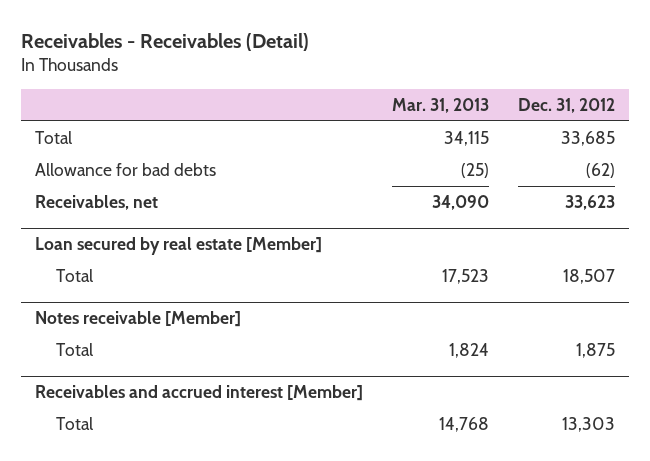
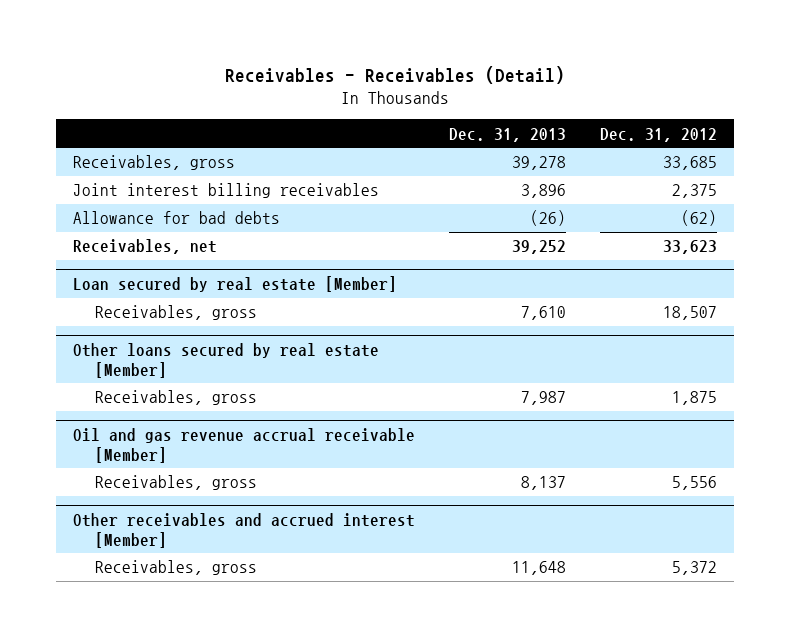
[391,97,489,113] Mar. 31, 2013 -> none
none -> [449,127,567,142] Dec. 31, 2013
[34,131,72,145] Total -> [73,155,236,171] Receivables, gross
none -> [73,183,380,199] Joint interest billing receivables
[34,311,241,328] Notes receivable [Member] -> none
[56,417,94,431] Total -> none
[56,269,94,283] Total -> [95,305,258,321] Receivables, gross
none -> [73,342,380,378] Other loans secured by real estate [Member]
[56,343,94,357] Total -> [95,390,258,406] Receivables, gross
none -> [73,427,416,463] Oil and gas revenue accrual receivable [Member]
none -> [95,475,258,491] Receivables, gross
[34,385,363,402] Receivables and accrued interest [Member] -> [73,512,416,548] Other receivables and accrued interest [Member]
none -> [95,560,258,576] Receivables, gross

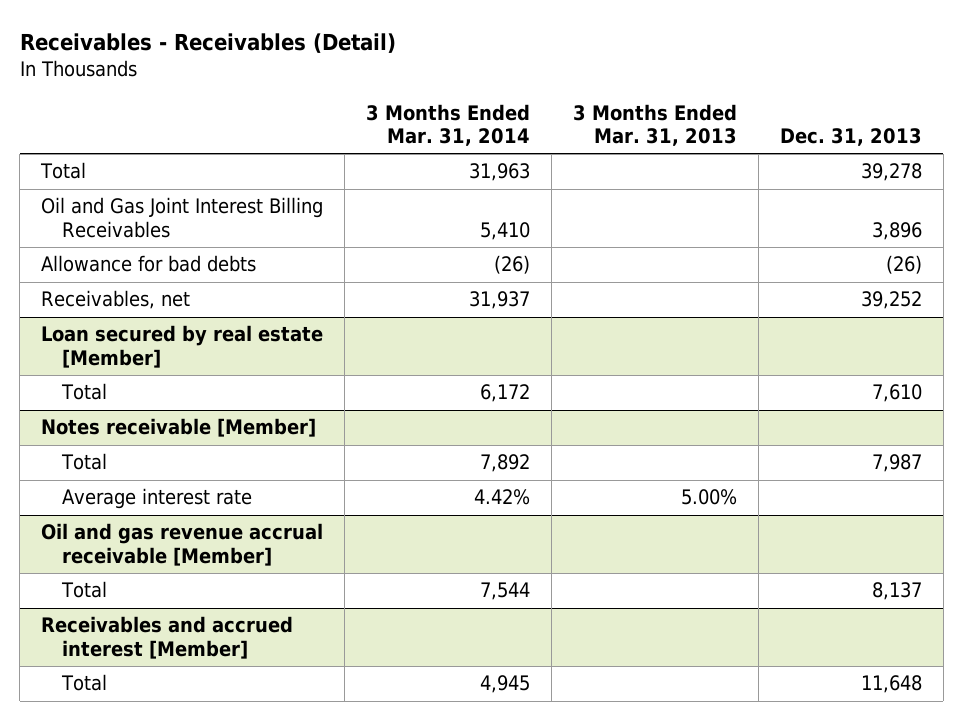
[600,127,718,142] Dec. 31, 2012 -> none
none -> [366,103,531,146] 3 Months Ended Mar. 31, 2014
none -> [572,103,737,146] 3 Months Ended Mar. 31, 2013
[73,155,236,171] Receivables, gross -> [40,162,87,180] Total
[73,183,380,199] Joint interest billing receivables -> [41,197,324,238] Oil and Gas Joint Interest Billing Receivables
[73,342,380,378] Other loans secured by real estate [Member] -> none
[95,305,258,321] Receivables, gross -> [60,383,107,401] Total
none -> [41,418,317,438] Notes receivable [Member]
[95,390,258,406] Receivables, gross -> [60,453,107,471] Total
none -> [61,488,252,510] Average interest rate
[95,475,258,491] Receivables, gross -> [60,581,107,599] Total
[73,512,416,548] Other receivables and accrued interest [Member] -> [41,616,294,659] Receivables and accrued interest [Member]
[95,560,258,576] Receivables, gross -> [60,674,107,692] Total

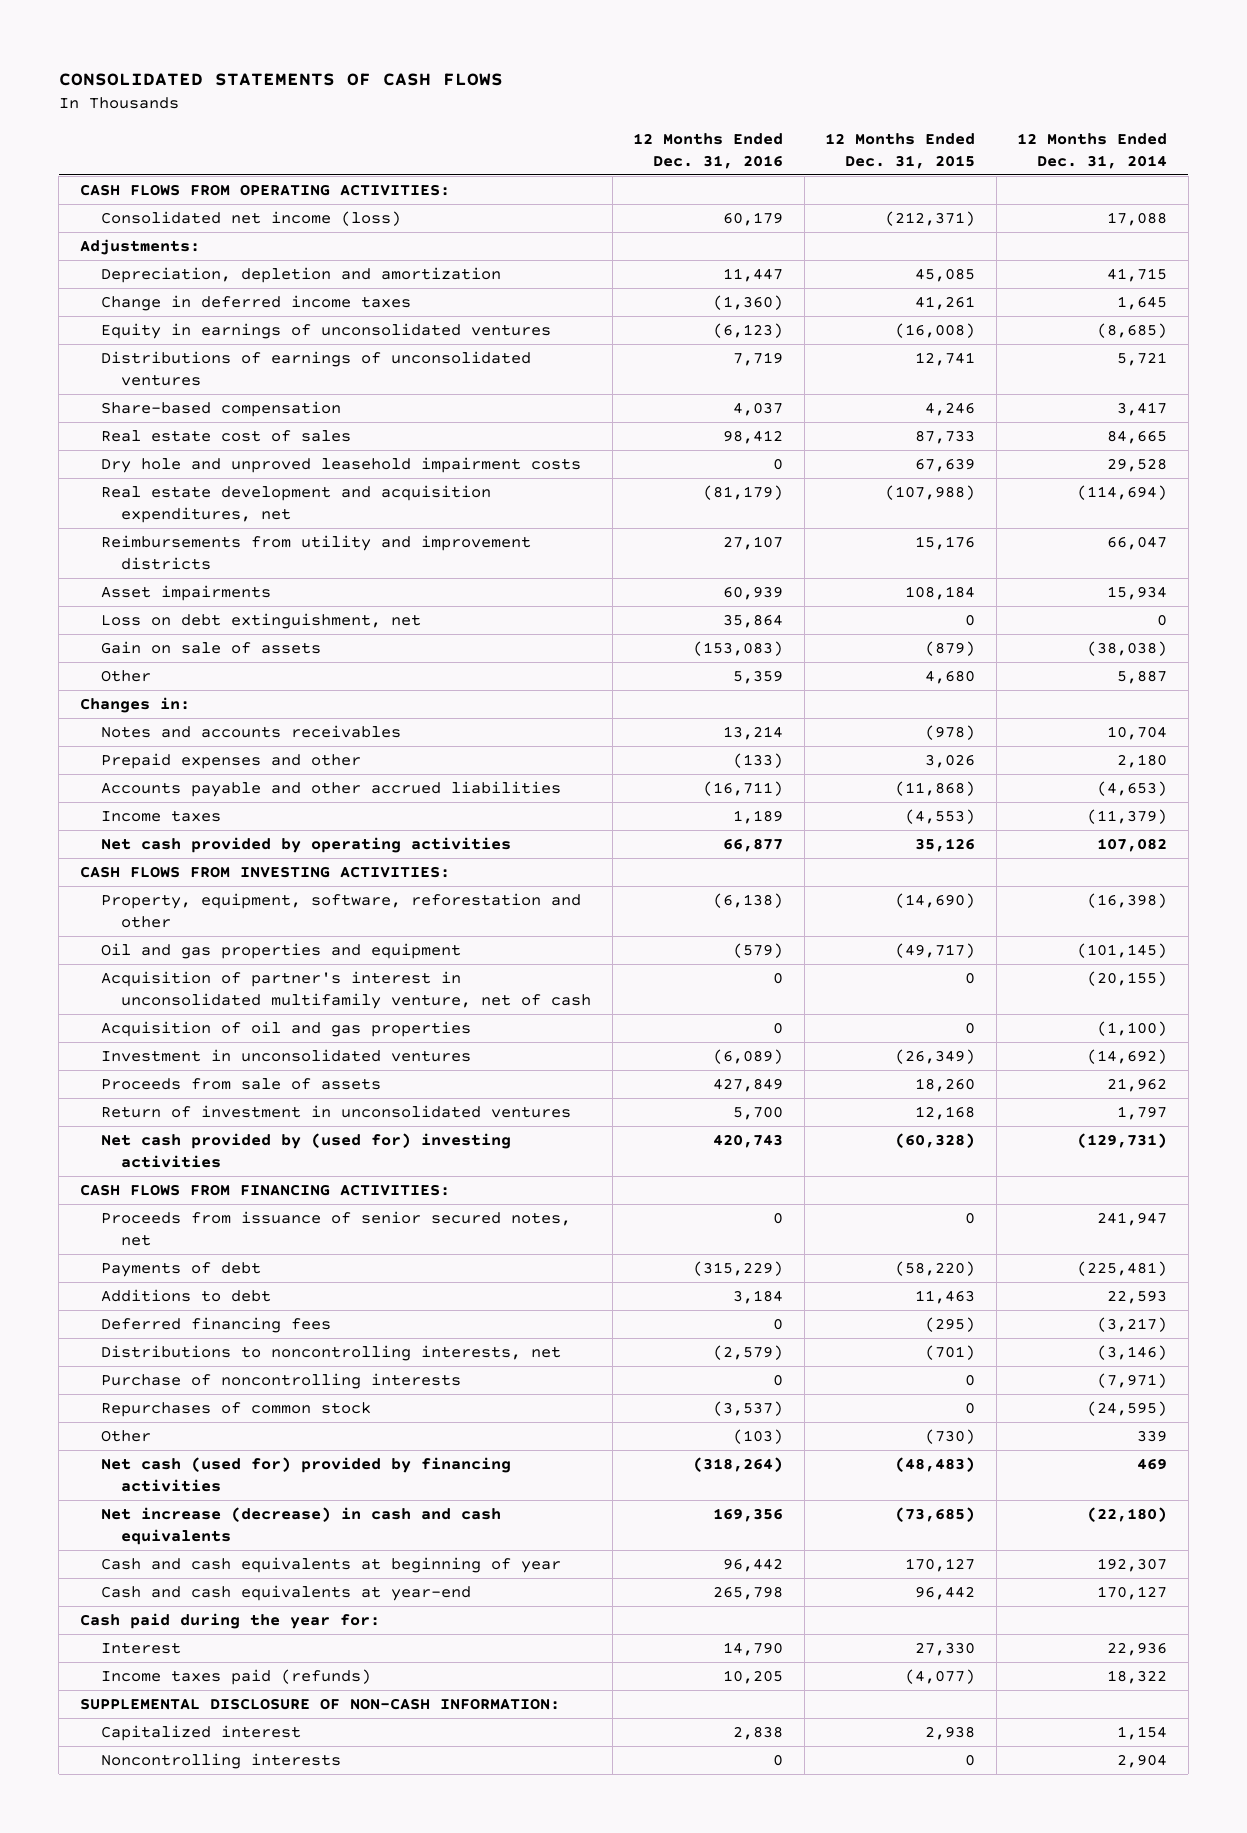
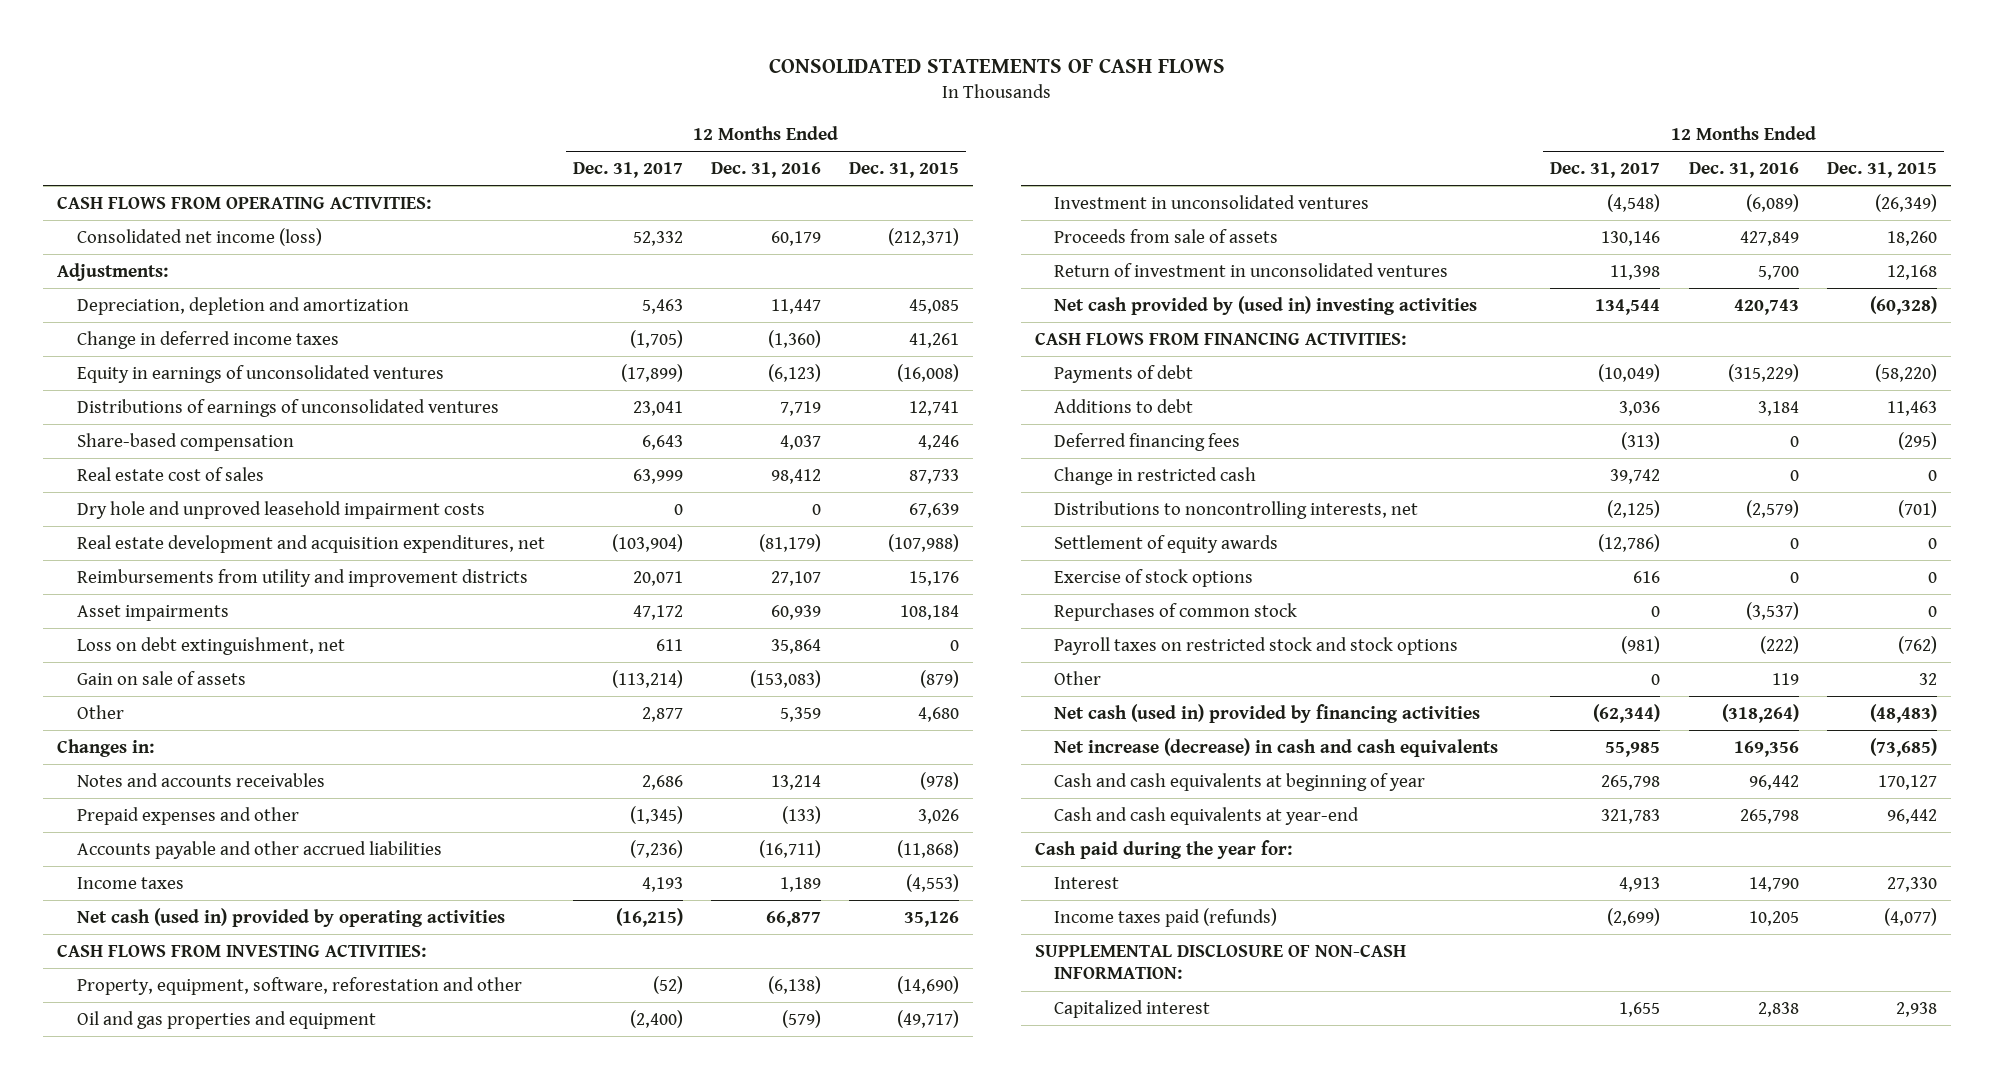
[1017,132,1168,169] 12 Months Ended Dec. 31, 2014 -> none
none -> [573,162,684,179] Dec. 31, 2017
[100,837,511,854] Net cash provided by operating activities -> [76,907,505,927] Net cash (used in) provided by operating activities
[100,971,592,1009] Acquisition of partner's interest in unconsolidated multifamily venture, net of cash -> none
[100,1021,471,1038] Acquisition of oil and gas properties -> none
[100,1133,511,1168] Net cash provided by (used for) investing activities -> [1054,295,1478,315] Net cash provided by (used in) investing activities
[100,1211,571,1246] Proceeds from issuance of senior secured notes, net -> none
none -> [1054,466,1257,485] Change in restricted cash
[100,1373,461,1390] Purchase of noncontrolling interests -> none
none -> [1054,534,1279,553] Settlement of equity awards
none -> [1054,568,1254,587] Exercise of stock options
none -> [1054,636,1459,655] Payroll taxes on restricted stock and stock options
[733,1429,784,1445] (103) -> [1771,672,1799,685] 119
[925,1429,976,1445] (730) -> [1918,672,1937,685] 32
[100,1457,511,1492] Net cash (used for) provided by financing activities -> [1054,703,1481,723] Net cash (used in) provided by financing activities
[100,1753,341,1770] Noncontrolling interests -> none

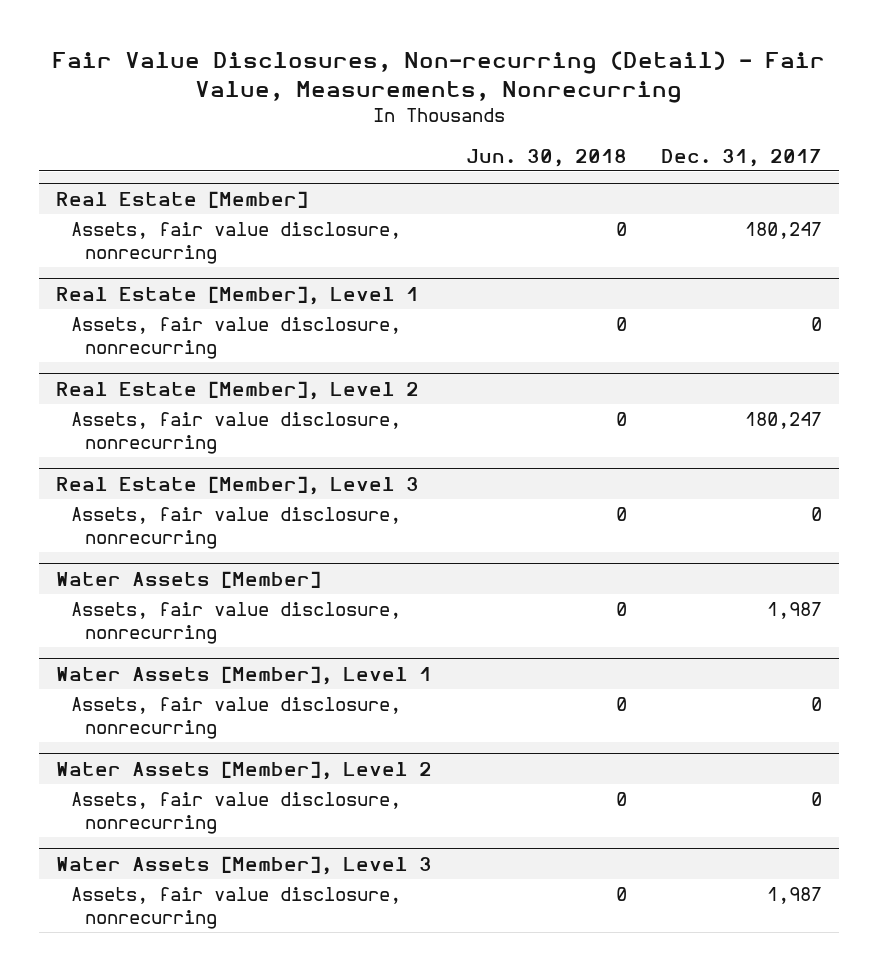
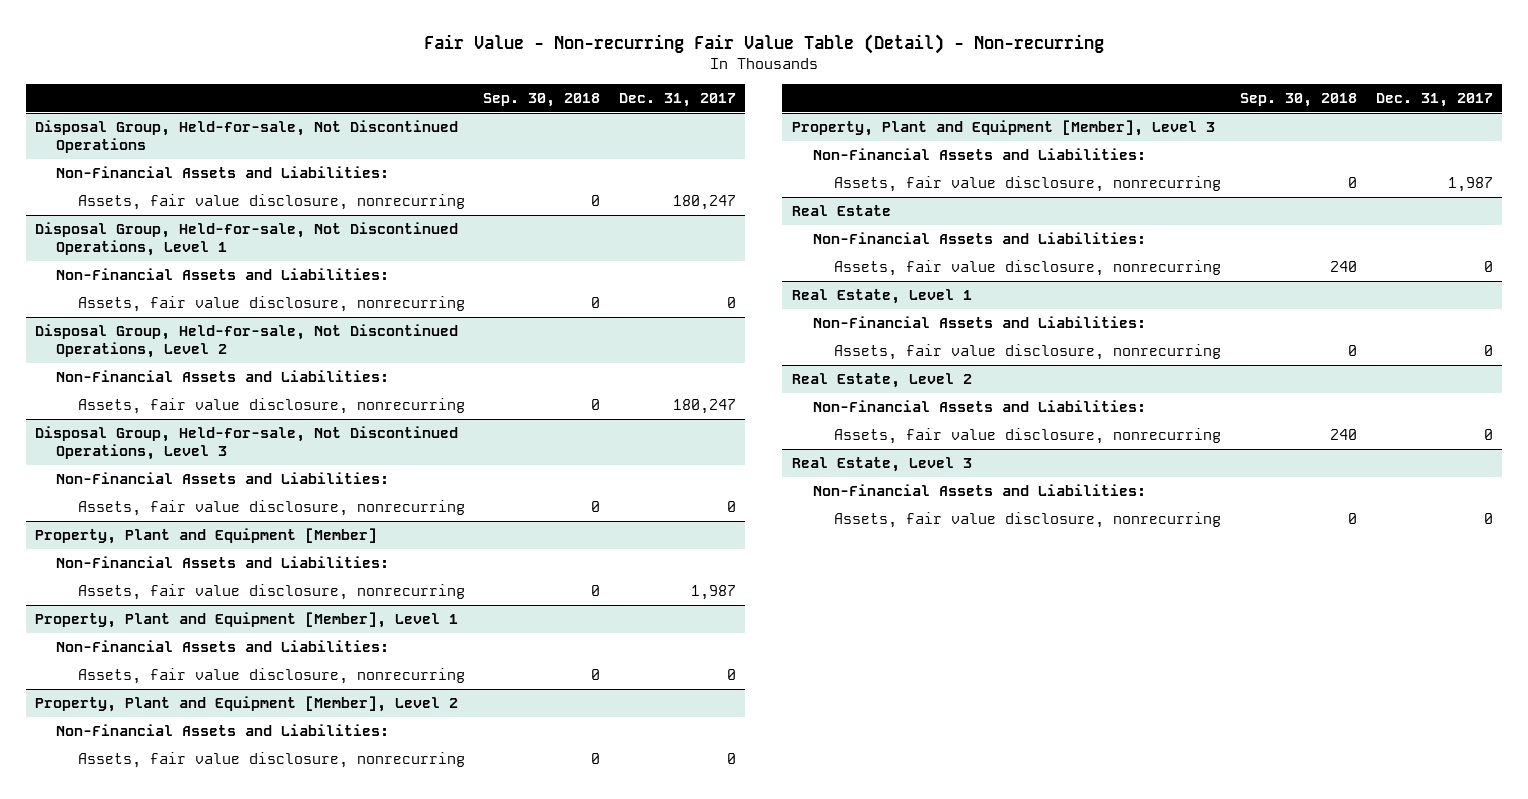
[52,50,826,103] Fair Value Disclosures, Non-recurring (Detail) - Fair Value, Measurements, Nonrecurring -> [423,33,1104,54] Fair Value - Non-recurring Fair Value Table (Detail) - Non-recurring
[466,148,628,167] Jun. 30, 2018 -> none
none -> [483,92,601,107] Sep. 30, 2018
[56,190,309,208] Real Estate [Member] -> none
none -> [35,120,459,154] Disposal Group, Held-for-sale, Not Discontinued Operations
none -> [56,166,390,179] Non-Financial Assets and Liabilities:
[56,285,420,305] Real Estate [Member], Level 1 -> none
none -> [35,222,459,257] Disposal Group, Held-for-sale, Not Discontinued Operations, Level 1
none -> [56,268,390,281] Non-Financial Assets and Liabilities:
[56,380,420,400] Real Estate [Member], Level 2 -> none
none -> [35,324,459,359] Disposal Group, Held-for-sale, Not Discontinued Operations, Level 2
none -> [56,370,390,383] Non-Financial Assets and Liabilities:
[56,475,420,495] Real Estate [Member], Level 3 -> none
none -> [35,426,459,461] Disposal Group, Held-for-sale, Not Discontinued Operations, Level 3
none -> [56,472,390,485] Non-Financial Assets and Liabilities:
[56,570,322,588] Water Assets [Member] -> none
none -> [35,528,378,545] Property, Plant and Equipment [Member]
none -> [56,556,390,569] Non-Financial Assets and Liabilities:
[56,665,433,685] Water Assets [Member], Level 1 -> none
none -> [35,612,459,629] Property, Plant and Equipment [Member], Level 1
none -> [56,640,390,653] Non-Financial Assets and Liabilities:
[56,760,433,780] Water Assets [Member], Level 2 -> none
none -> [35,696,459,713] Property, Plant and Equipment [Member], Level 2
none -> [56,724,390,737] Non-Financial Assets and Liabilities:
[56,855,433,875] Water Assets [Member], Level 3 -> none
none -> [791,120,1215,137] Property, Plant and Equipment [Member], Level 3
none -> [812,148,1146,161] Non-Financial Assets and Liabilities:
none -> [791,205,891,217] Real Estate
none -> [812,232,1146,245] Non-Financial Assets and Liabilities:
none -> [834,260,1222,277] Assets, fair value disclosure, nonrecurring
none -> [791,289,972,305] Real Estate, Level 1
none -> [812,316,1146,329] Non-Financial Assets and Liabilities:
none -> [834,344,1222,361] Assets, fair value disclosure, nonrecurring
none -> [791,373,972,389] Real Estate, Level 2
none -> [812,400,1146,413] Non-Financial Assets and Liabilities:
none -> [834,428,1222,445] Assets, fair value disclosure, nonrecurring
none -> [791,457,972,473] Real Estate, Level 3
none -> [812,484,1146,497] Non-Financial Assets and Liabilities:
none -> [834,512,1222,529] Assets, fair value disclosure, nonrecurring

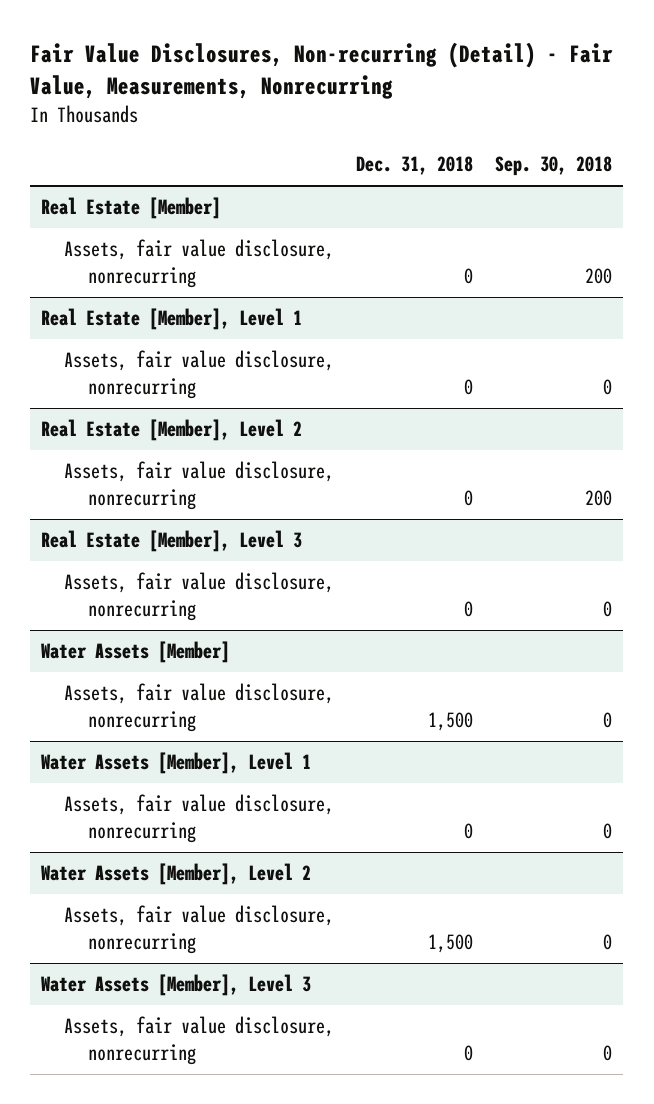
[423,33,1104,54] Fair Value - Non-recurring Fair Value Table (Detail) - Non-recurring -> [30,42,614,100] Fair Value Disclosures, Non-recurring (Detail) - Fair Value, Measurements, Nonrecurring
[619,92,737,107] Dec. 31, 2017 -> none
none -> [356,156,474,176] Dec. 31, 2018
[35,120,459,154] Disposal Group, Held-for-sale, Not Discontinued Operations -> none
[56,166,390,179] Non-Financial Assets and Liabilities: -> none
[35,222,459,257] Disposal Group, Held-for-sale, Not Discontinued Operations, Level 1 -> none
[56,268,390,281] Non-Financial Assets and Liabilities: -> none
[77,296,465,313] Assets, fair value disclosure, nonrecurring -> none
[35,324,459,359] Disposal Group, Held-for-sale, Not Discontinued Operations, Level 2 -> none
[56,370,390,383] Non-Financial Assets and Liabilities: -> none
[77,398,465,415] Assets, fair value disclosure, nonrecurring -> none
[35,426,459,461] Disposal Group, Held-for-sale, Not Discontinued Operations, Level 3 -> none
[56,472,390,485] Non-Financial Assets and Liabilities: -> none
[77,500,465,517] Assets, fair value disclosure, nonrecurring -> none
[35,528,378,545] Property, Plant and Equipment [Member] -> none
[56,556,390,569] Non-Financial Assets and Liabilities: -> none
none -> [41,197,222,220] Real Estate [Member]
[591,195,601,207] 0 -> [585,267,613,284] 200
none -> [41,308,303,331] Real Estate [Member], Level 1
[35,612,459,629] Property, Plant and Equipment [Member], Level 1 -> none
[56,640,390,653] Non-Financial Assets and Liabilities: -> none
none -> [41,419,303,442] Real Estate [Member], Level 2
none -> [64,461,335,510] Assets, fair value disclosure, nonrecurring
none -> [41,530,303,553] Real Estate [Member], Level 3
[35,696,459,713] Property, Plant and Equipment [Member], Level 2 -> none
[56,724,390,737] Non-Financial Assets and Liabilities: -> none
none -> [41,641,231,664] Water Assets [Member]
[791,120,1215,137] Property, Plant and Equipment [Member], Level 3 -> none
[812,148,1146,161] Non-Financial Assets and Liabilities: -> none
none -> [41,752,312,775] Water Assets [Member], Level 1
[791,205,891,217] Real Estate -> none
[812,232,1146,245] Non-Financial Assets and Liabilities: -> none
[834,260,1222,277] Assets, fair value disclosure, nonrecurring -> none
[791,289,972,305] Real Estate, Level 1 -> none
[812,316,1146,329] Non-Financial Assets and Liabilities: -> none
none -> [41,863,312,886] Water Assets [Member], Level 2
[791,373,972,389] Real Estate, Level 2 -> none
[812,400,1146,413] Non-Financial Assets and Liabilities: -> none
[834,428,1222,445] Assets, fair value disclosure, nonrecurring -> none
[791,457,972,473] Real Estate, Level 3 -> none
[812,484,1146,497] Non-Financial Assets and Liabilities: -> none
none -> [41,974,312,997] Water Assets [Member], Level 3

